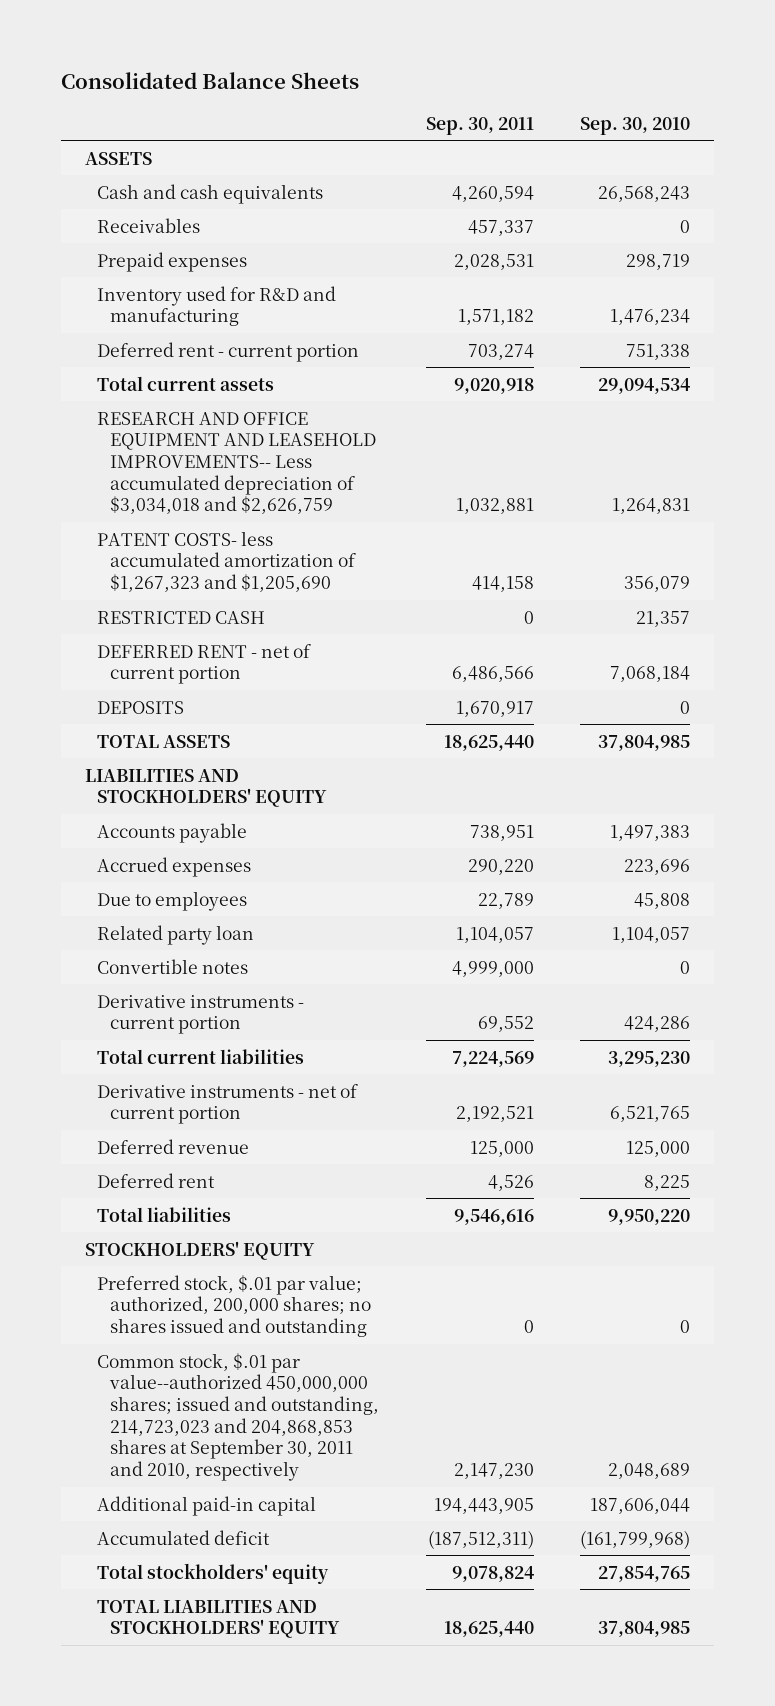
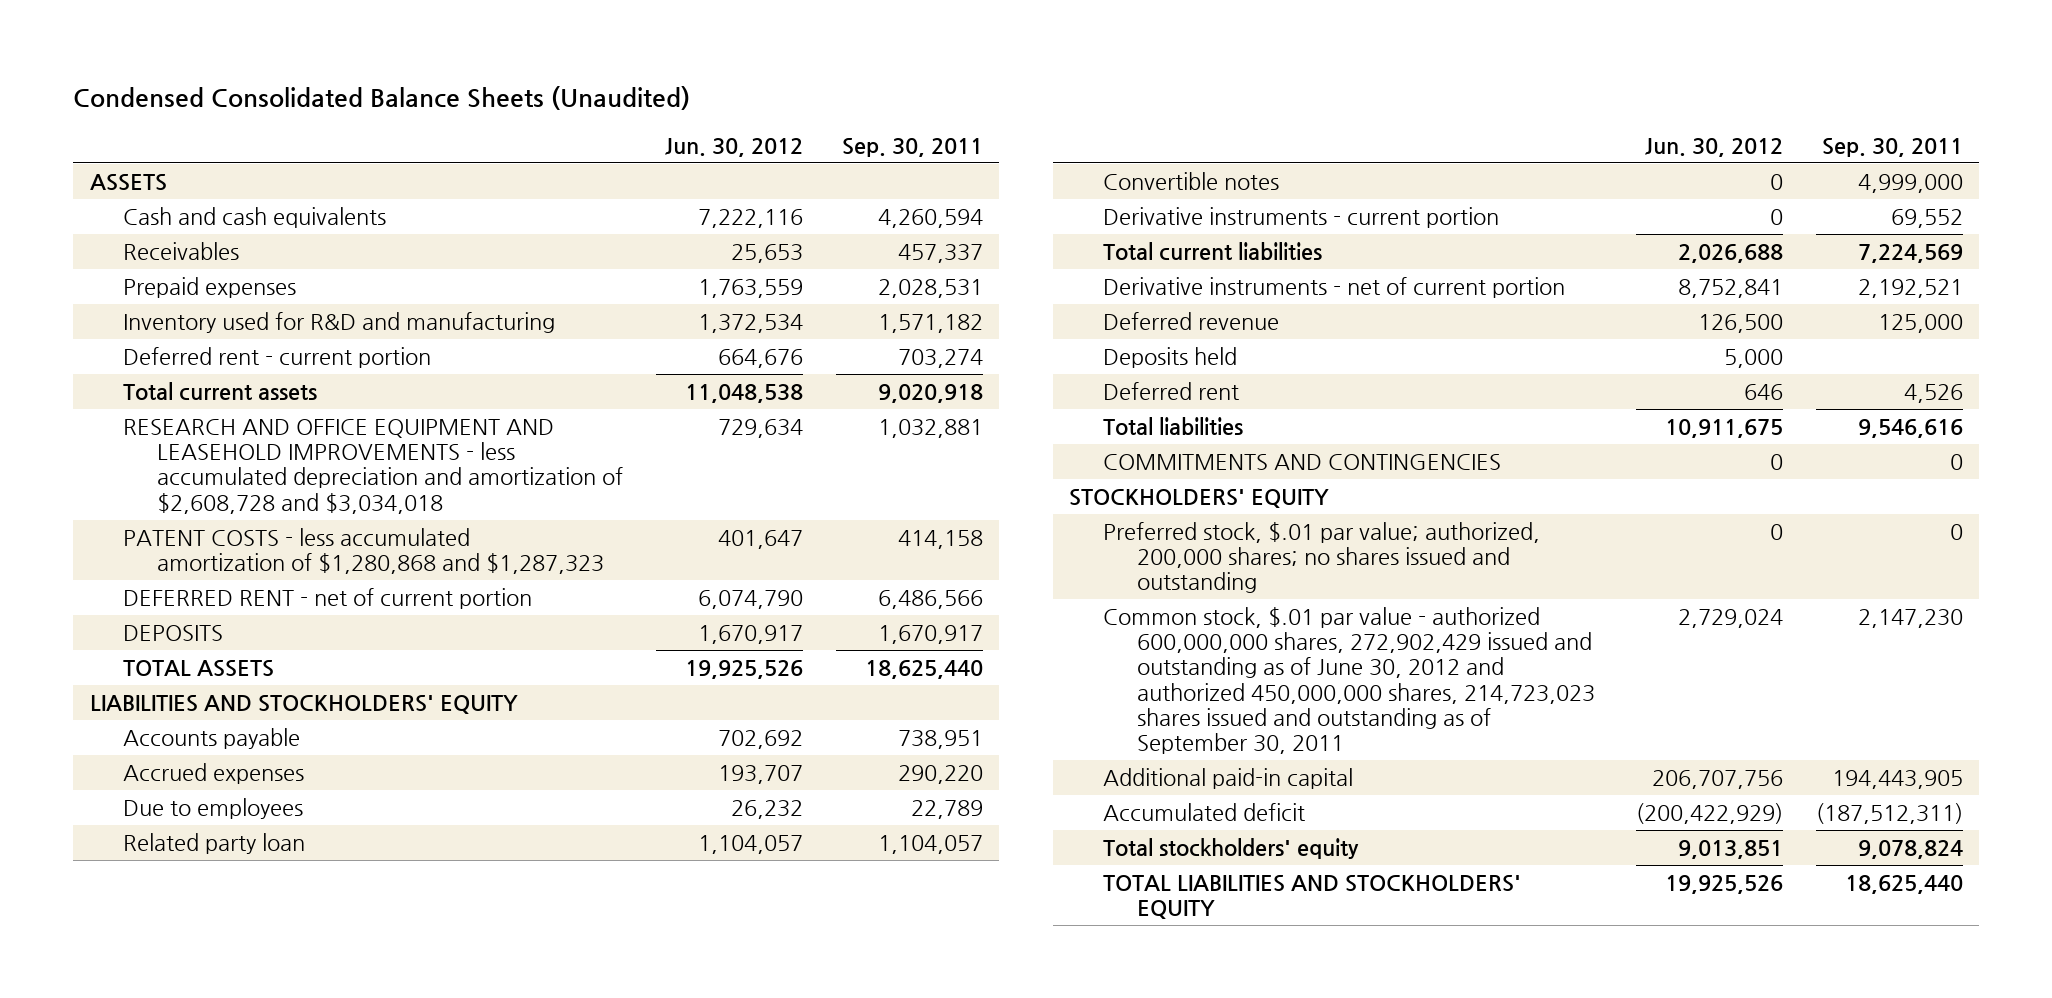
[61,71,360,89] Consolidated Balance Sheets -> [73,86,691,111] Condensed Consolidated Balance Sheets (Unaudited)
[580,116,691,135] Sep. 30, 2010 -> none
none -> [664,137,803,157] Jun. 30, 2012
[97,610,266,624] RESTRICTED CASH -> none
[97,411,376,515] RESEARCH AND OFFICE EQUIPMENT AND LEASEHOLD IMPROVEMENTS-- Less accumulated depreciation of $3,034,018 and $2,626,759 -> [123,419,623,514] RESEARCH AND OFFICE EQUIPMENT AND LEASEHOLD IMPROVEMENTS - less accumulated depreciation and amortization of $2,608,728 and $3,034,018
[97,530,356,592] PATENT COSTS- less accumulated amortization of $1,267,323 and $1,205,690 -> [123,528,604,575] PATENT COSTS - less accumulated amortization of $1,280,868 and $1,287,323
none -> [1102,347,1237,369] Deposits held
none -> [1102,454,1501,471] COMMITMENTS AND CONTINGENCIES
[97,1352,379,1481] Common stock, $.01 par value--authorized 450,000,000 shares; issued and outstanding, 214,723,023 and 204,868,853 shares at September 30, 2011 and 2010, respectively -> [1102,607,1595,755] Common stock, $.01 par value - authorized 600,000,000 shares, 272,902,429 issued and outstanding as of June 30, 2012 and authorized 450,000,000 shares, 214,723,023 shares issued and outstanding as of September 30, 2011

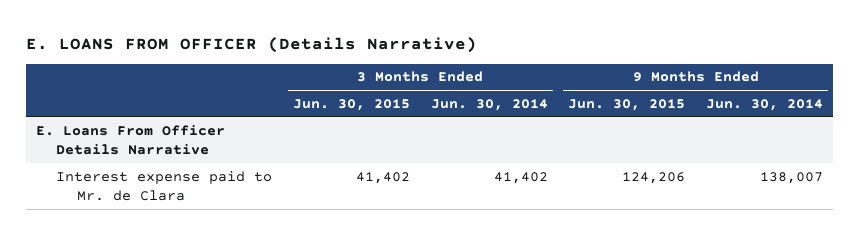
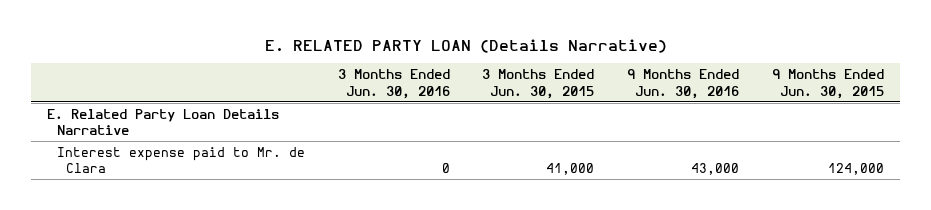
[25,36,477,53] E. LOANS FROM OFFICER (Details Narrative) -> [264,38,667,53] E. RELATED PARTY LOAN (Details Narrative)
[430,98,548,111] Jun. 30, 2014 -> none
[706,98,824,111] Jun. 30, 2014 -> none
none -> [337,69,450,99] 3 Months Ended Jun. 30, 2016
none -> [626,69,739,99] 9 Months Ended Jun. 30, 2016
[35,124,225,156] E. Loans From Officer Details Narrative -> [47,108,280,136] E. Related Party Loan Details Narrative
[356,171,411,184] 41,402 -> [546,163,595,176] 41,000
[622,171,686,184] 124,206 -> [827,163,884,176] 124,000

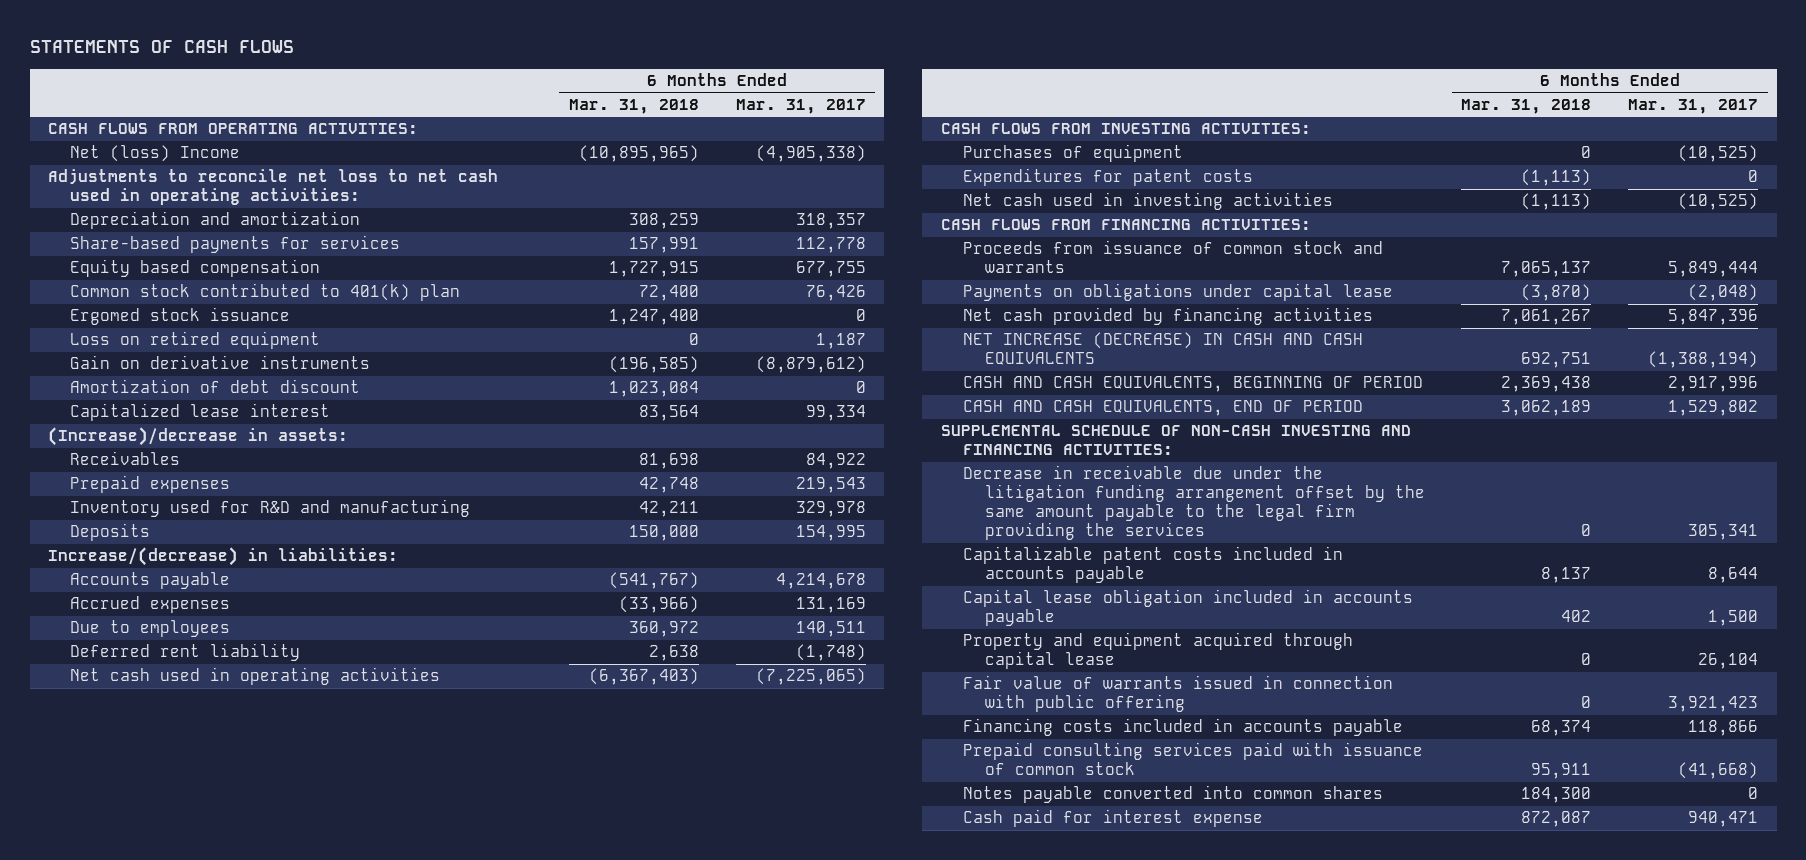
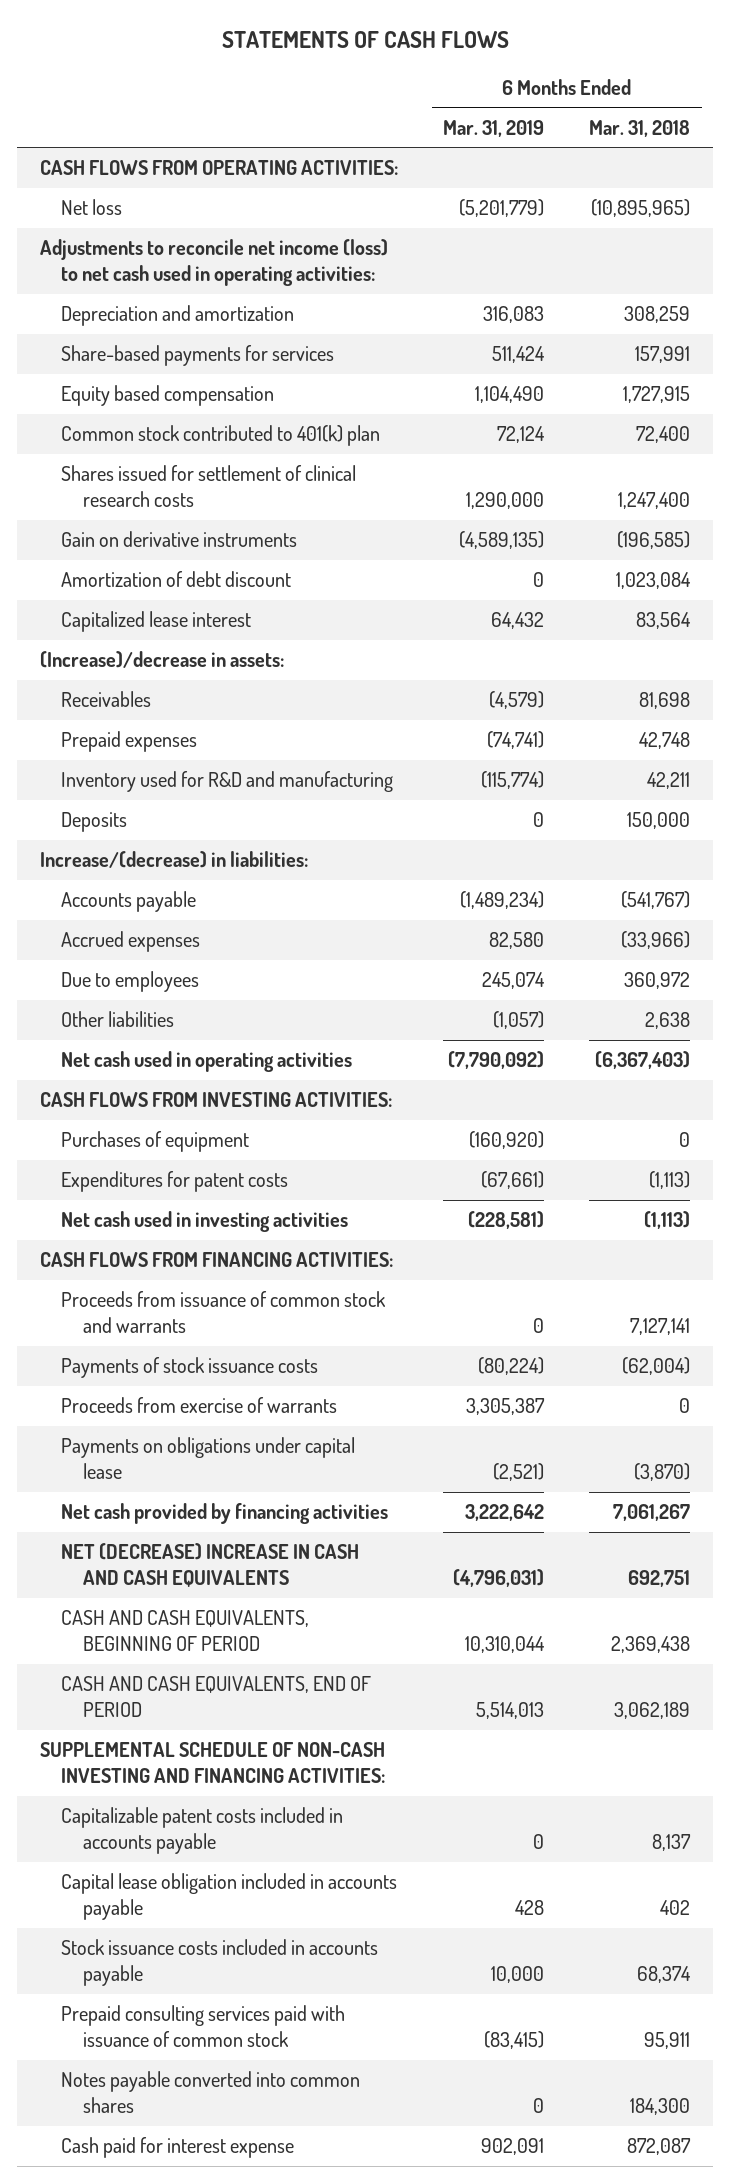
[735,98,866,114] Mar. 31, 2017 -> none
none -> [442,119,544,137] Mar. 31, 2019
[69,145,240,163] Net (loss) Income -> [61,199,123,216] Net loss
[48,169,499,206] Adjustments to reconcile net loss to net cash used in operating activities: -> [39,239,388,286] Adjustments to reconcile net income (loss) to net cash used in operating activities:
[69,331,320,350] Loss on retired equipment -> none
[69,307,290,326] Ergomed stock issuance -> [61,465,357,507] Shares issued for settlement of clinical research costs
[69,643,300,662] Deferred rent liability -> [61,1011,175,1028] Other liabilities
[1501,261,1592,278] 7,065,137 -> [630,1317,691,1335] 7,127,141
none -> [61,1357,319,1379] Payments of stock issuance costs
none -> [61,1397,338,1414] Proceeds from exercise of warrants
[962,332,1363,366] NET INCREASE (DECREASE) IN CASH AND CASH EQUIVALENTS -> [61,1543,360,1587] NET (DECREASE) INCREASE IN CASH AND CASH EQUIVALENTS
[962,465,1425,541] Decrease in receivable due under the litigation funding arrangement offset by the same amount payable to the legal firm providing the services -> none
[962,632,1353,670] Property and equipment acquired through capital lease -> none
[962,675,1393,713] Fair value of warrants issued in connection with public offering -> none
[962,718,1403,737] Financing costs included in accounts payable -> [61,1939,379,1986] Stock issuance costs included in accounts payable

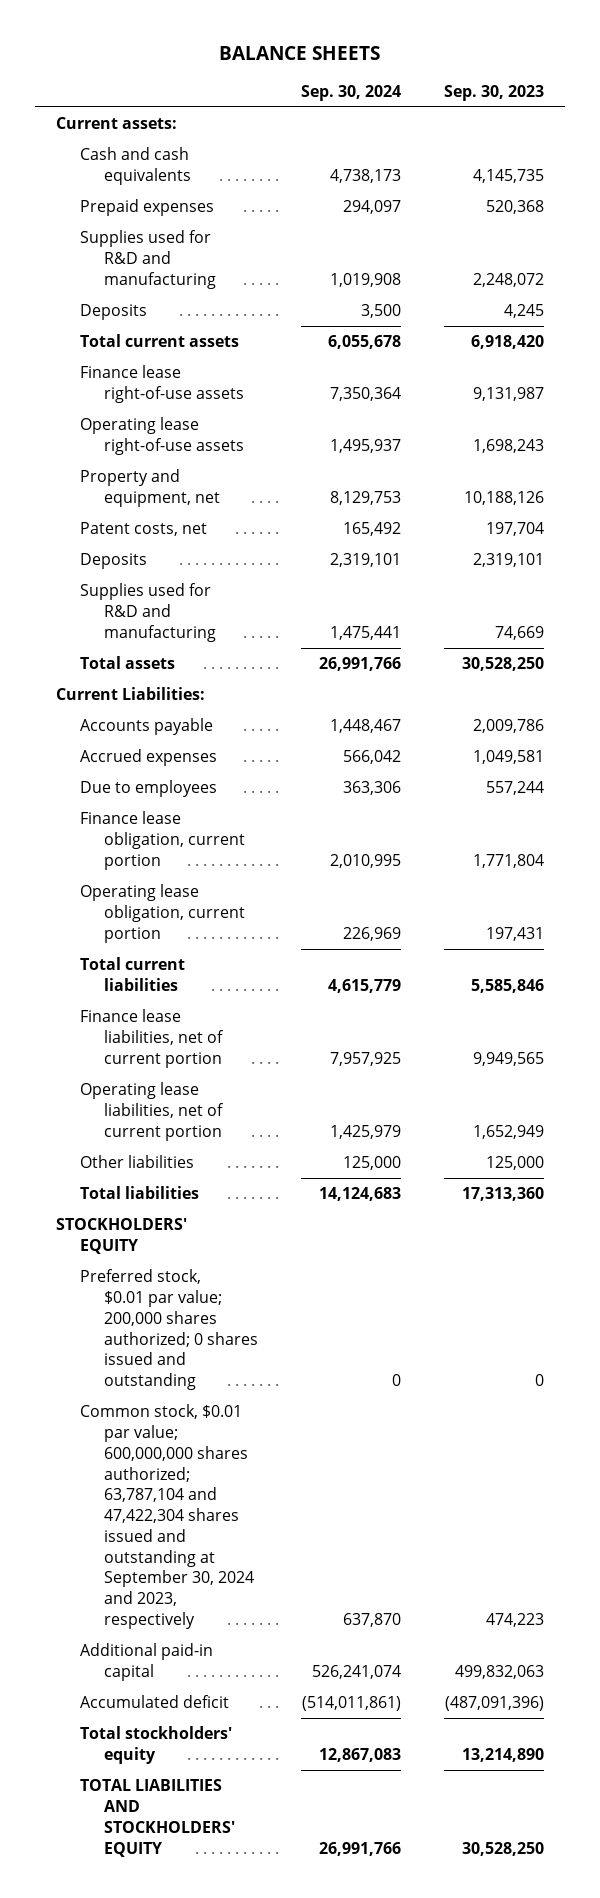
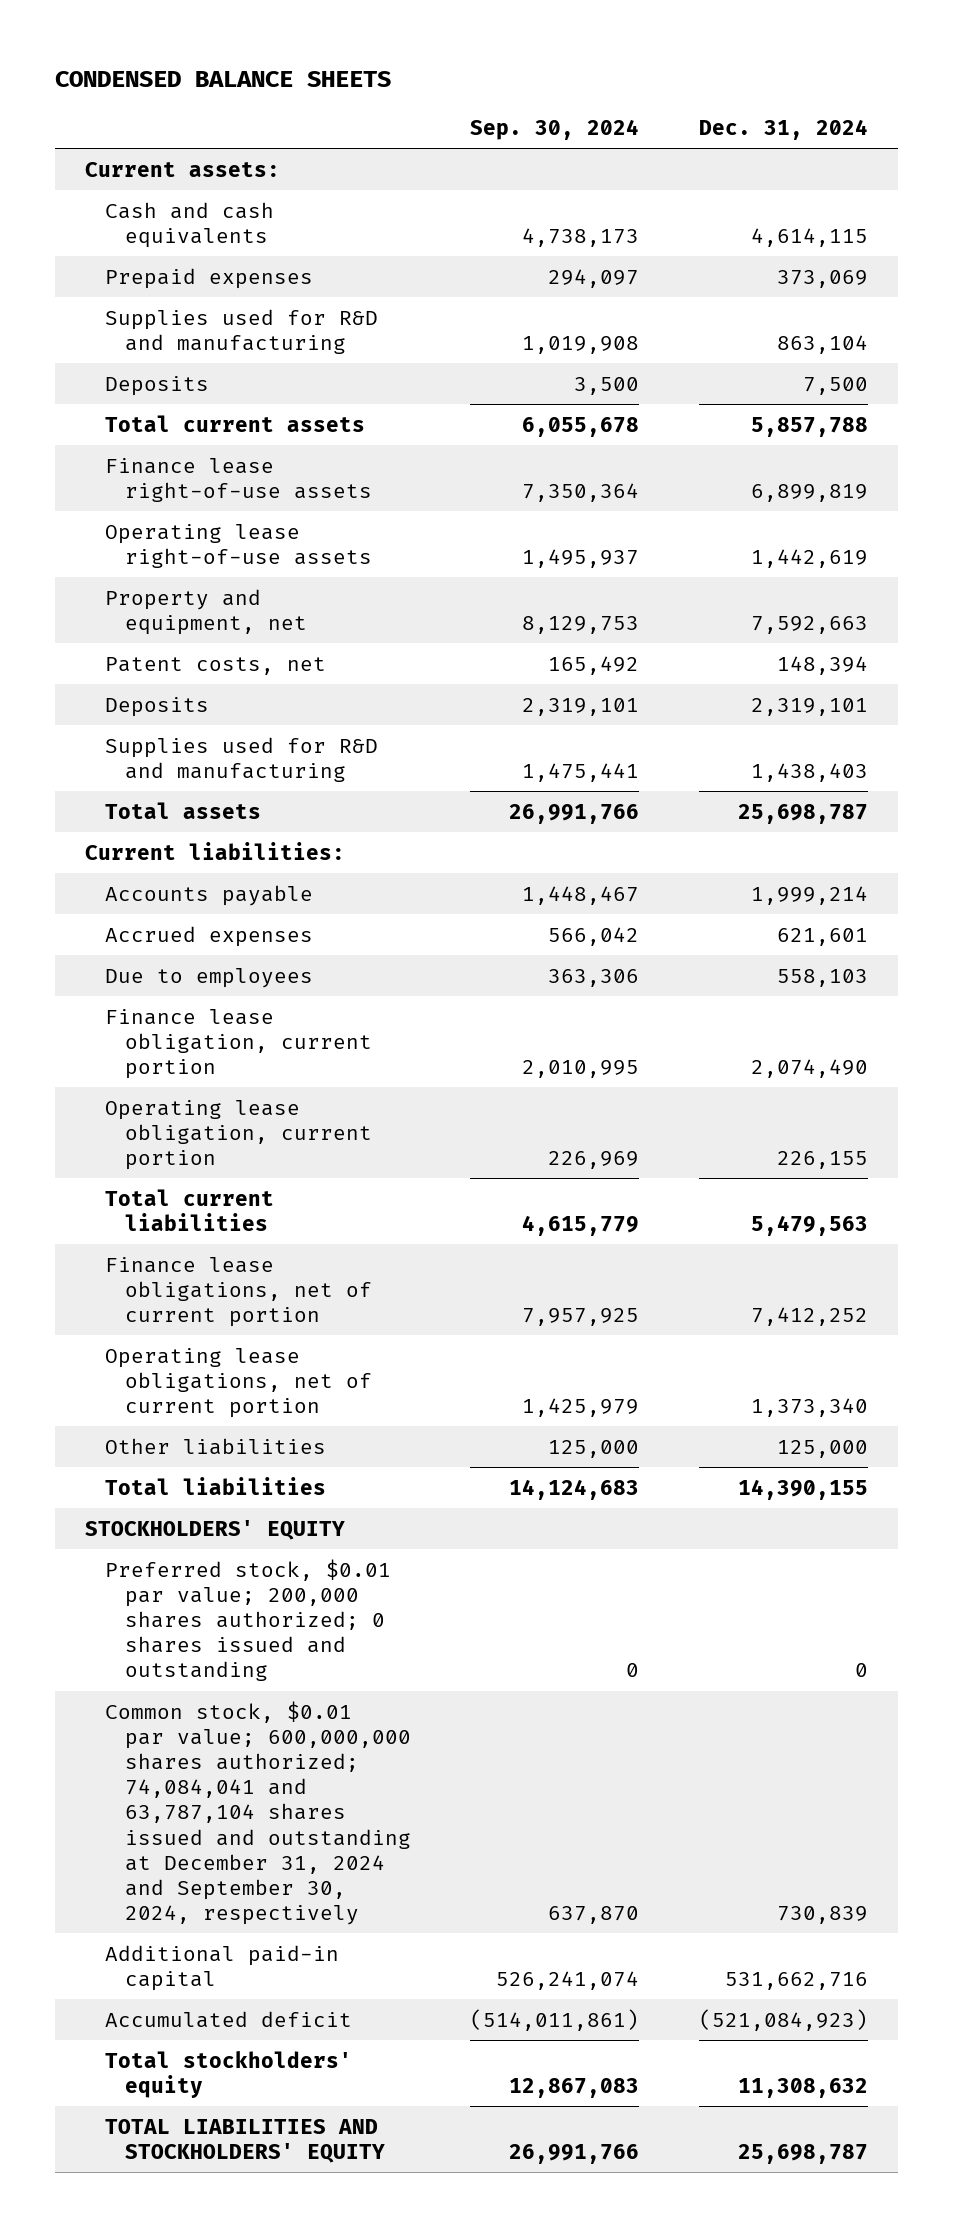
[219,45,381,60] BALANCE SHEETS -> [55,70,392,87] CONDENSED BALANCE SHEETS
[443,85,544,102] Sep. 30, 2023 -> none
none -> [698,119,868,141] Dec. 31, 2024
[56,687,206,701] Current Liabilities: -> [85,841,346,860] Current liabilities:
[80,1009,224,1068] Finance lease liabilities, net of current portion -> [104,1256,372,1327] Finance lease obligations, net of current portion
[80,1082,224,1141] Operating lease liabilities, net of current portion -> [104,1347,372,1418] Operating lease obligations, net of current portion
[80,1404,254,1629] Common stock, $0.01 par value; 600,000,000 shares authorized; 63,787,104 and 47,422,304 shares issued and outstanding at September 30, 2024 and 2023, respectively -> [104,1700,411,1926] Common stock, $0.01 par value; 600,000,000 shares authorized; 74,084,041 and 63,787,104 shares issued and outstanding at December 31, 2024 and September 30, 2024, respectively

